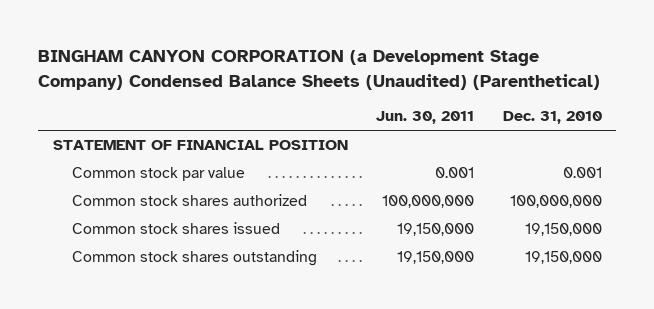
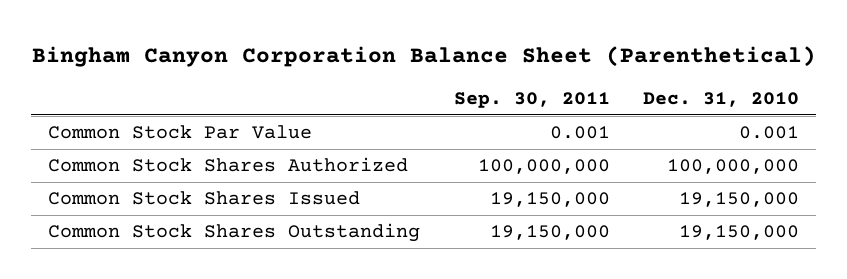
[38,50,601,90] BINGHAM CANYON CORPORATION (a Development Stage Company) Condensed Balance Sheets (Unaudited) (Parenthetical) -> [31,46,816,68] Bingham Canyon Corporation Balance Sheet (Parenthetical)
[376,111,475,125] Jun. 30, 2011 -> none
none -> [453,92,610,109] Sep. 30, 2011
[52,140,348,151] STATEMENT OF FINANCIAL POSITION -> none
[72,167,246,182] Common stock par value -> [48,125,313,140] Common Stock Par Value
[72,194,308,207] Common stock shares authorized -> [48,157,409,173] Common Stock Shares Authorized
[72,222,281,235] Common stock shares issued -> [48,191,361,206] Common Stock Shares Issued
[72,250,318,267] Common stock shares outstanding -> [48,223,421,243] Common Stock Shares Outstanding

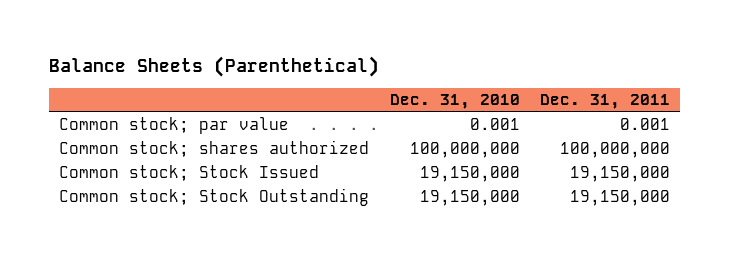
[31,46,816,68] Bingham Canyon Corporation Balance Sheet (Parenthetical) -> [48,56,379,78] Balance Sheets (Parenthetical)
[453,92,610,109] Sep. 30, 2011 -> none
none -> [540,94,671,110] Dec. 31, 2011
[48,125,313,140] Common Stock Par Value -> [58,117,289,135] Common stock; par value
[48,157,409,173] Common Stock Shares Authorized -> [58,140,369,158] Common stock; shares authorized
[48,191,361,206] Common Stock Shares Issued -> [58,165,319,182] Common stock; Stock Issued
[48,223,421,243] Common Stock Shares Outstanding -> [58,188,369,207] Common stock; Stock Outstanding

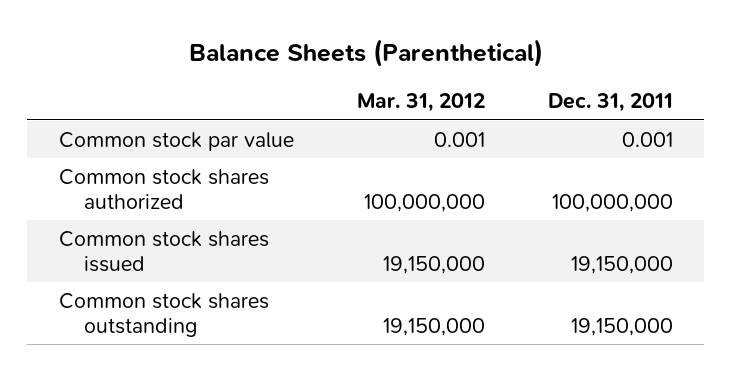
[389,94,520,110] Dec. 31, 2010 -> none
none -> [356,93,485,113] Mar. 31, 2012
[58,117,289,135] Common stock; par value -> [58,131,294,151] Common stock par value
[58,140,369,158] Common stock; shares authorized -> [58,168,269,210] Common stock shares authorized
[58,165,319,182] Common stock; Stock Issued -> [58,230,269,273] Common stock shares issued
[58,188,369,207] Common stock; Stock Outstanding -> [58,292,269,338] Common stock shares outstanding

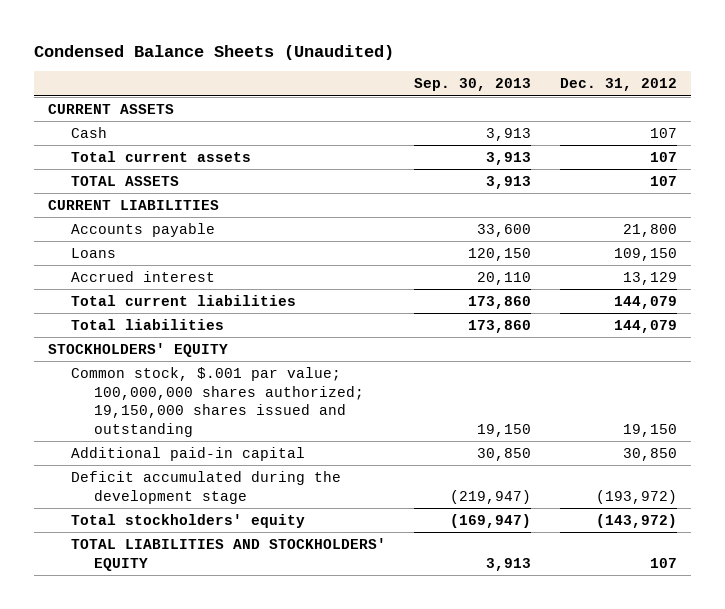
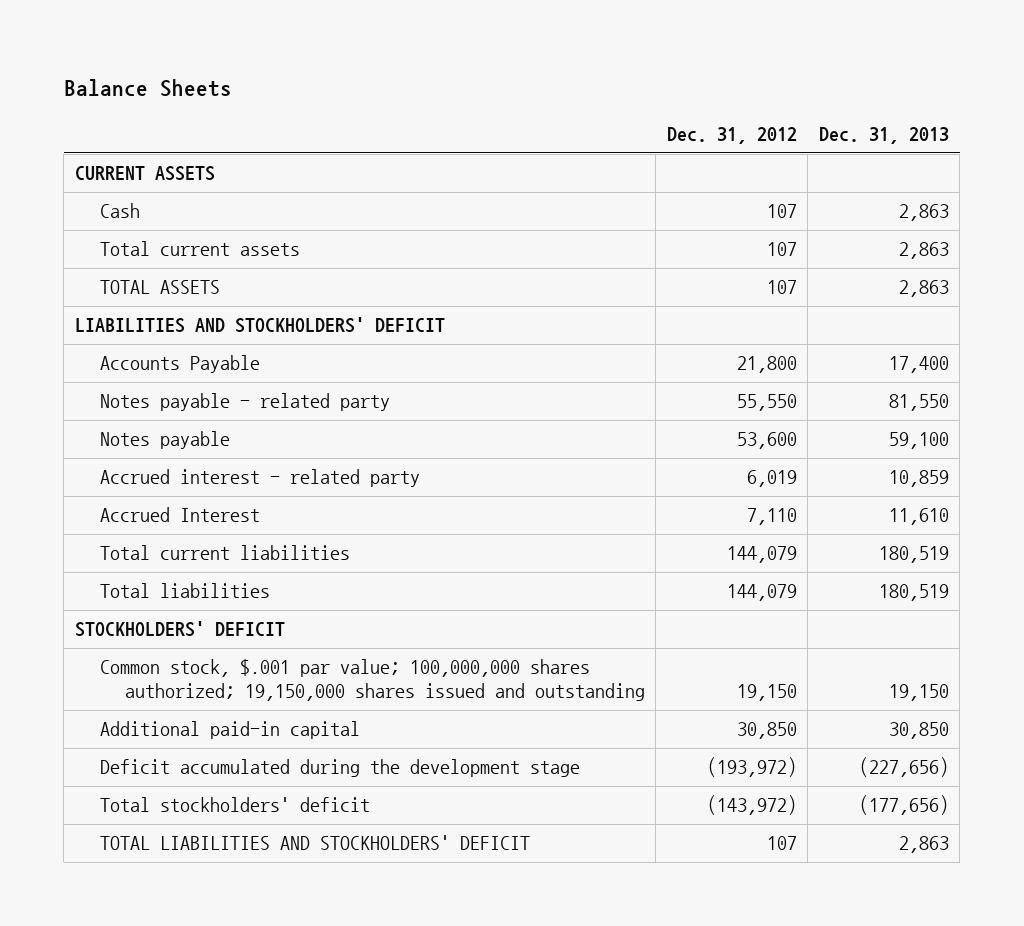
[33,44,394,60] Condensed Balance Sheets (Unaudited) -> [63,78,232,97] Balance Sheets
[414,78,532,92] Sep. 30, 2013 -> none
none -> [818,127,949,145] Dec. 31, 2013
[48,200,220,211] CURRENT LIABILITIES -> none
[70,248,116,259] Loans -> none
none -> [74,317,445,334] LIABILITIES AND STOCKHOLDERS' DEFICIT
[70,223,215,238] Accounts payable -> [99,355,260,374] Accounts Payable
none -> [99,393,390,412] Notes payable - related party
none -> [99,431,230,450] Notes payable
none -> [99,469,420,488] Accrued interest - related party
[70,271,215,283] Accrued interest -> [99,507,260,523] Accrued Interest
[622,272,677,286] 13,129 -> [746,508,797,526] 7,110
[48,343,229,358] STOCKHOLDERS' EQUITY -> [74,621,285,638] STOCKHOLDERS' DEFICIT
[70,514,305,529] Total stockholders' equity -> [99,797,370,813] Total stockholders' deficit
[70,538,386,571] TOTAL LIABILITIES AND STOCKHOLDERS' EQUITY -> [99,835,530,851] TOTAL LIABILITIES AND STOCKHOLDERS' DEFICIT

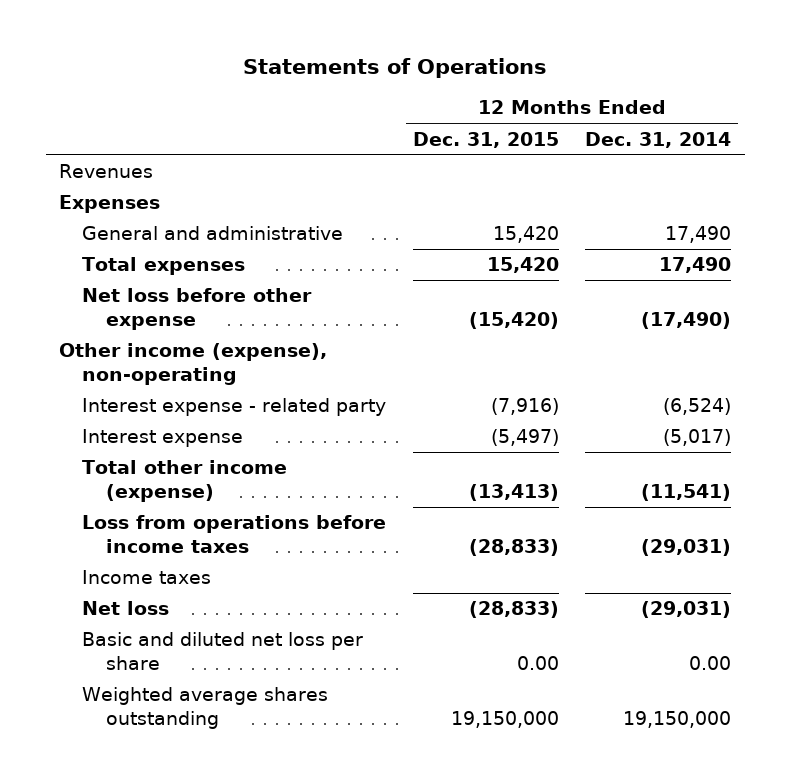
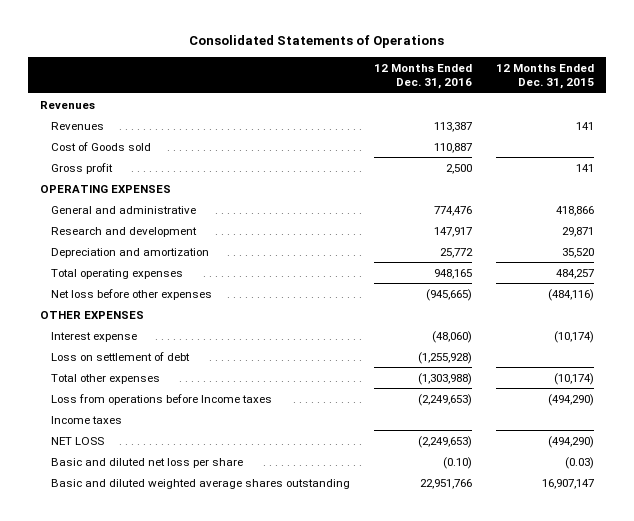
[243,57,548,78] Statements of Operations -> [188,35,444,49] Consolidated Statements of Operations
[585,131,732,148] Dec. 31, 2014 -> none
none -> [373,63,472,90] 12 Months Ended Dec. 31, 2016
[82,398,387,417] Interest expense - related party -> none
none -> [50,121,104,130] Revenues
none -> [50,141,151,151] Cost of Goods sold
none -> [50,162,113,174] Gross profit
[58,195,160,214] Expenses -> [39,184,171,193] OPERATING EXPENSES
[492,226,559,244] 15,420 -> [556,205,595,216] 418,866
none -> [50,226,197,237] Research and development
none -> [50,247,209,258] Depreciation and amortization
[82,257,246,276] Total expenses -> [50,268,183,279] Total operating expenses
[486,257,559,274] 15,420 -> [556,268,595,279] 484,257
[82,288,313,330] Net loss before other expense -> [50,288,212,300] Net loss before other expenses
[468,311,559,329] (15,420) -> [548,288,595,301] (484,116)
[58,343,327,385] Other income (expense), non-operating -> [39,310,144,319] OTHER EXPENSES
[490,429,559,447] (5,497) -> [554,330,595,343] (10,174)
none -> [50,351,190,361] Loss on settlement of debt
[82,460,288,502] Total other income (expense) -> [50,373,160,384] Total other expenses
[468,483,559,501] (13,413) -> [554,372,595,385] (10,174)
[82,515,387,553] Loss from operations before income taxes -> [50,393,272,405] Loss from operations before Income taxes
[468,538,559,556] (28,833) -> [548,393,595,406] (494,290)
[82,601,170,616] Net loss -> [50,436,104,445] NET LOSS
[468,601,559,619] (28,833) -> [548,435,595,448] (494,290)
[516,655,559,670] 0.00 -> [565,456,595,469] (0.03)
[82,687,329,729] Weighted average shares outstanding -> [50,478,350,489] Basic and diluted weighted average shares outstanding
[450,710,559,728] 19,150,000 -> [542,478,595,489] 16,907,147

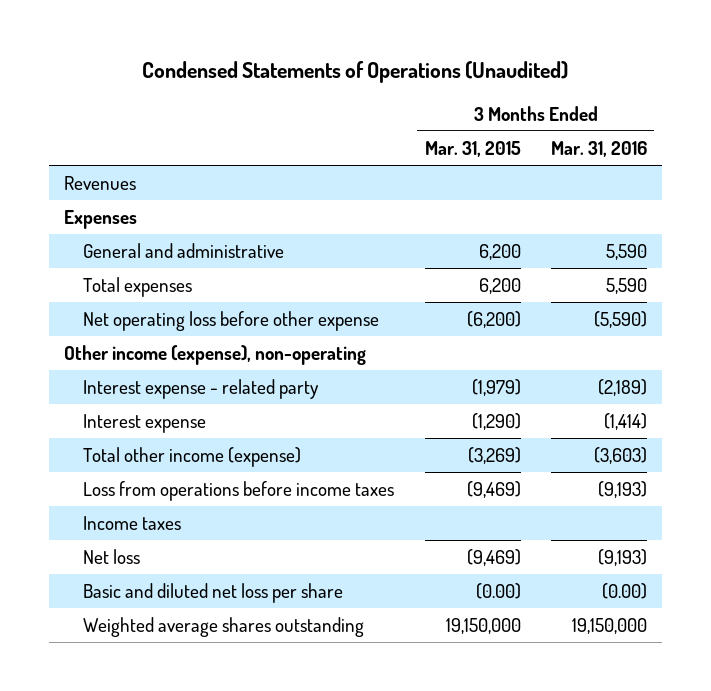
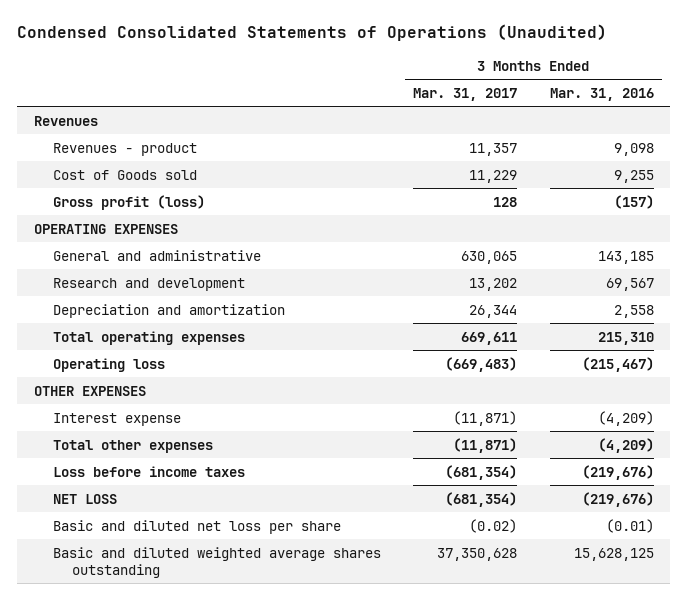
[142,60,569,83] Condensed Statements of Operations (Unaudited) -> [17,24,608,42] Condensed Consolidated Statements of Operations (Unaudited)
[424,140,521,157] Mar. 31, 2015 -> none
none -> [413,87,518,101] Mar. 31, 2017
[83,378,320,399] Interest expense - related party -> none
[83,515,182,530] Income taxes -> none
none -> [52,142,197,156] Revenues - product
none -> [52,169,197,180] Cost of Goods sold
none -> [52,194,205,210] Gross profit (loss)
[63,209,137,229] Expenses -> [33,223,178,234] OPERATING EXPENSES
[605,243,647,260] 5,590 -> [597,250,654,264] 143,185
none -> [52,277,245,291] Research and development
none -> [52,303,285,318] Depreciation and amortization
[83,276,193,297] Total expenses -> [52,330,245,345] Total operating expenses
[605,277,647,294] 5,590 -> [597,331,654,345] 215,310
[83,310,380,331] Net operating loss before other expense -> [52,357,165,372] Operating loss
[593,310,647,328] (5,590) -> [581,356,654,372] (215,467)
[63,344,366,365] Other income (expense), non-operating -> [33,385,146,396] OTHER EXPENSES
[603,412,647,430] (1,414) -> [597,410,654,426] (4,209)
[83,446,302,467] Total other income (expense) -> [52,439,213,453] Total other expenses
[593,446,647,464] (3,603) -> [597,437,654,453] (4,209)
[83,480,395,501] Loss from operations before income taxes -> [52,465,245,477] Loss before income taxes
[597,480,647,498] (9,193) -> [581,464,654,480] (219,676)
[83,548,141,564] Net loss -> [52,493,117,504] NET LOSS
[597,548,647,566] (9,193) -> [581,491,654,507] (219,676)
[601,582,647,599] (0.00) -> [605,518,654,533] (0.01)
[83,616,365,637] Weighted average shares outstanding -> [52,546,381,578] Basic and diluted weighted average shares outstanding
[571,617,647,634] 19,150,000 -> [573,547,654,561] 15,628,125

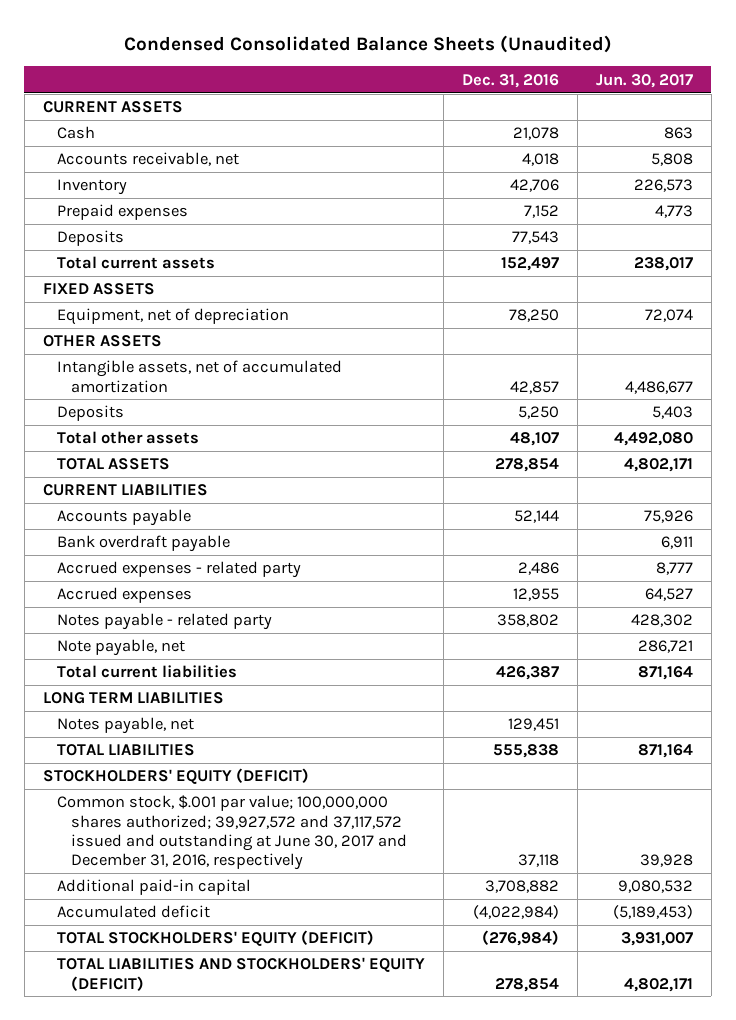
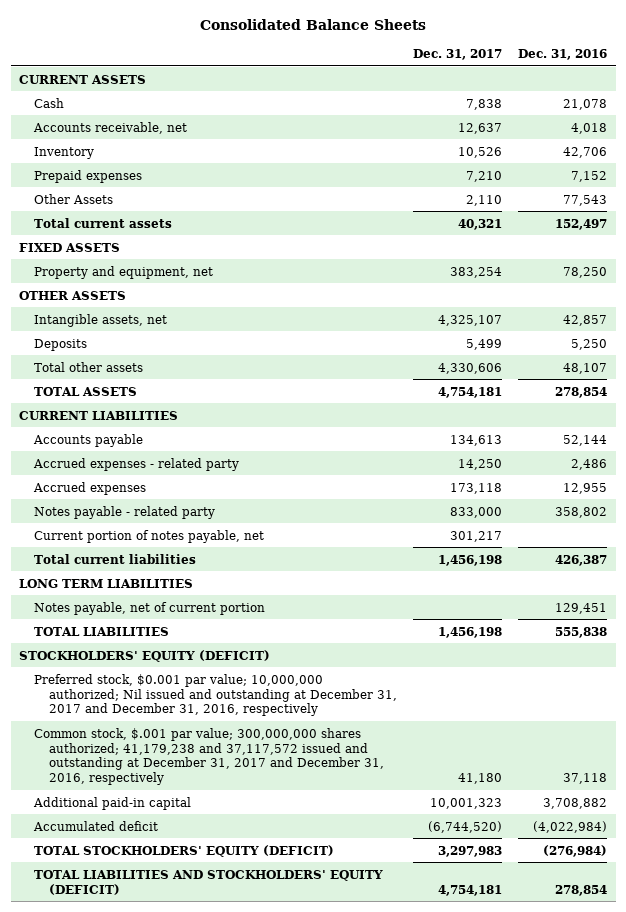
[123,35,612,54] Condensed Consolidated Balance Sheets (Unaudited) -> [200,18,427,30] Consolidated Balance Sheets
[595,73,693,88] Jun. 30, 2017 -> none
none -> [413,49,503,61] Dec. 31, 2017
[56,230,124,247] Deposits -> [33,193,113,204] Other Assets
[56,308,289,326] Equipment, net of depreciation -> [33,265,213,279] Property and equipment, net
[56,360,342,393] Intangible assets, net of accumulated amortization -> [33,313,167,327] Intangible assets, net
[56,535,230,553] Bank overdraft payable -> none
[56,639,185,657] Note payable, net -> [33,529,264,543] Current portion of notes payable, net
[56,717,194,735] Notes payable, net -> [33,601,265,615] Notes payable, net of current portion
none -> [33,673,397,717] Preferred stock, $0.001 par value; 10,000,000 authorized; Nil issued and outstanding at December 31, 2017 and December 31, 2016, respectively
[56,795,407,871] Common stock, $.001 par value; 100,000,000 shares authorized; 39,927,572 and 37,117,572 issued and outstanding at June 30, 2017 and December 31, 2016, respectively -> [33,727,384,786] Common stock, $.001 par value; 300,000,000 shares authorized; 41,179,238 and 37,117,572 issued and outstanding at December 31, 2017 and December 31, 2016, respectively

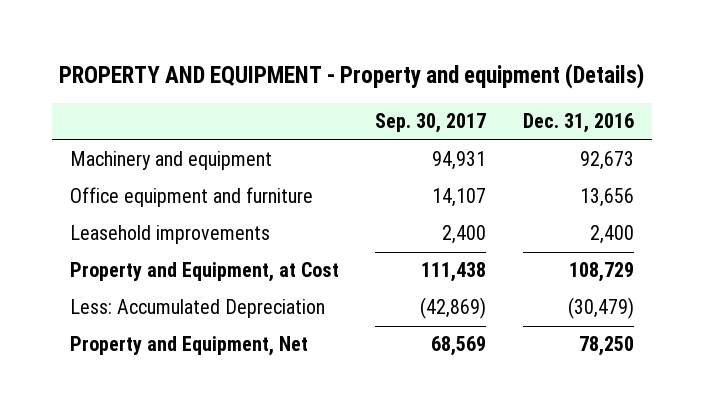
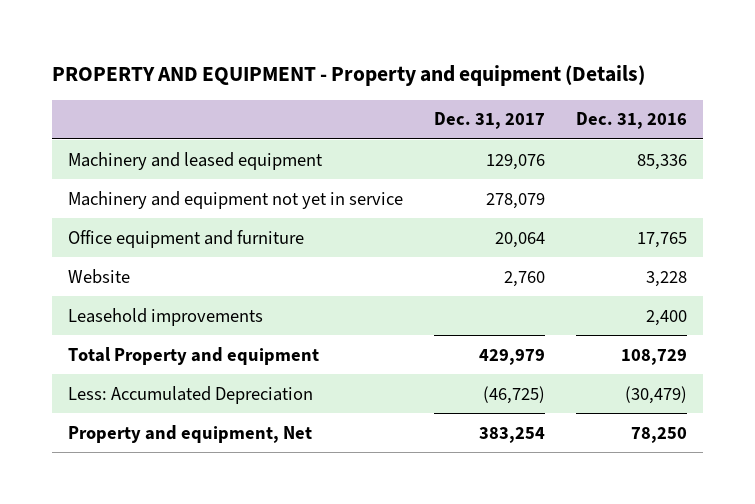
[375,113,487,134] Sep. 30, 2017 -> none
none -> [433,112,545,130] Dec. 31, 2017
[70,151,273,171] Machinery and equipment -> [67,151,323,170] Machinery and leased equipment
[579,151,634,171] 92,673 -> [637,153,688,170] 85,336
none -> [67,190,403,209] Machinery and equipment not yet in service
[579,188,634,208] 13,656 -> [637,231,688,248] 17,765
none -> [67,268,130,284] Website
[70,262,340,283] Property and Equipment, at Cost -> [67,346,319,365] Total Property and equipment
[70,336,309,357] Property and Equipment, Net -> [67,424,312,443] Property and equipment, Net

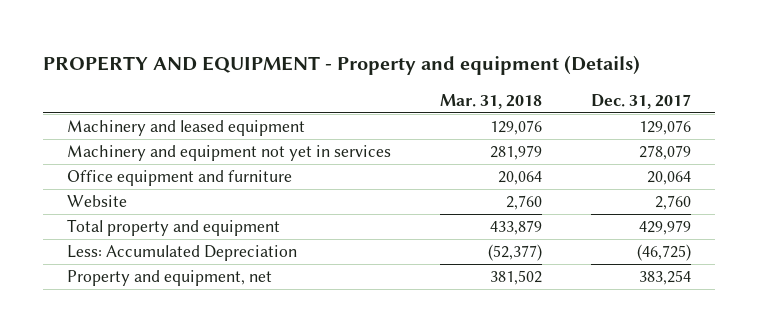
[576,112,688,130] Dec. 31, 2016 -> none
none -> [439,93,542,109] Mar. 31, 2018
[67,190,403,209] Machinery and equipment not yet in service -> [67,145,392,162] Machinery and equipment not yet in services
[67,307,263,326] Leasehold improvements -> none
[67,346,319,365] Total Property and equipment -> [67,219,281,237] Total property and equipment
[67,424,312,443] Property and equipment, Net -> [67,270,273,287] Property and equipment, net

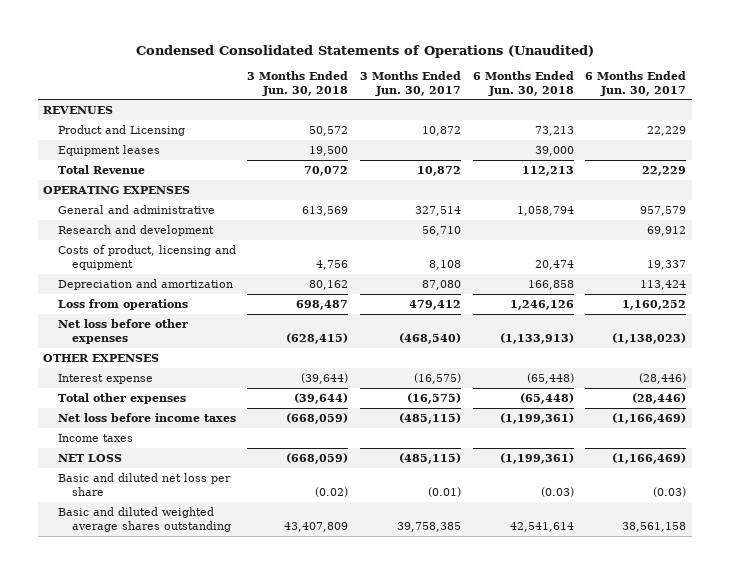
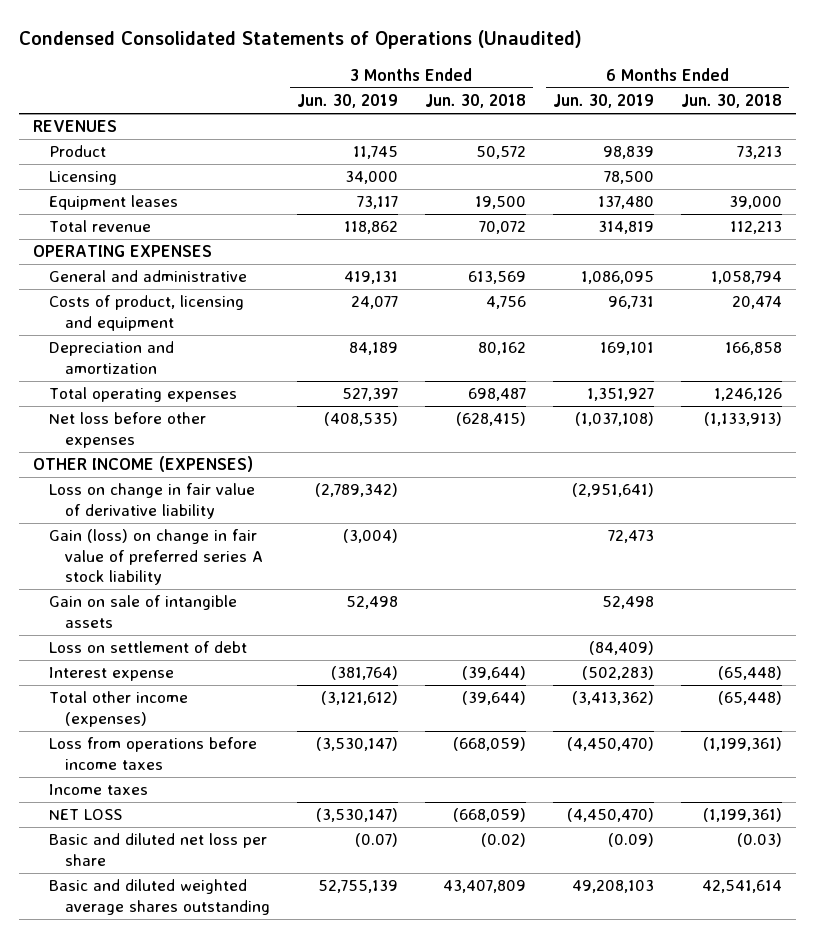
[359,70,461,96] 3 Months Ended Jun. 30, 2017 -> none
[585,70,687,96] 6 Months Ended Jun. 30, 2017 -> none
none -> [296,94,398,109] Jun. 30, 2019
none -> [553,94,655,109] Jun. 30, 2019
[57,125,185,137] Product and Licensing -> [48,145,106,158] Product
none -> [48,171,117,186] Licensing
[57,165,145,175] Total Revenue -> [48,220,151,233] Total revenue
[57,225,214,237] Research and development -> none
[57,299,188,311] Loss from operations -> [48,387,237,403] Total operating expenses
[43,354,160,363] OTHER EXPENSES -> [32,456,253,473] OTHER INCOME (EXPENSES)
none -> [48,483,255,519] Loss on change in fair value of derivative liability
none -> [48,529,263,586] Gain (loss) on change in fair value of preferred series A stock liability
none -> [48,595,237,628] Gain on sale of intangible assets
none -> [48,641,247,654] Loss on settlement of debt
[57,393,186,405] Total other expenses -> [48,691,188,727] Total other income (expenses)
[57,413,236,423] Net loss before income taxes -> [48,737,257,770] Loss from operations before income taxes

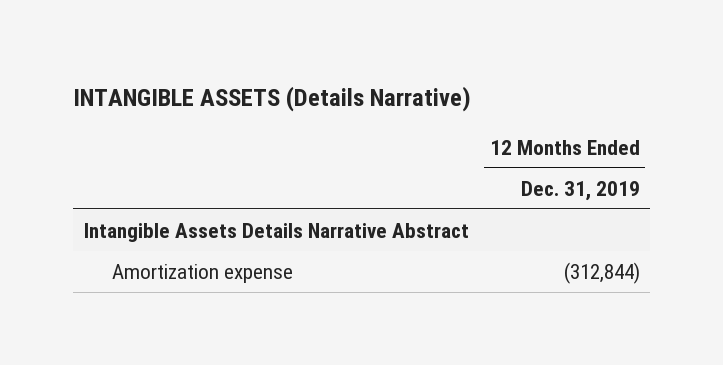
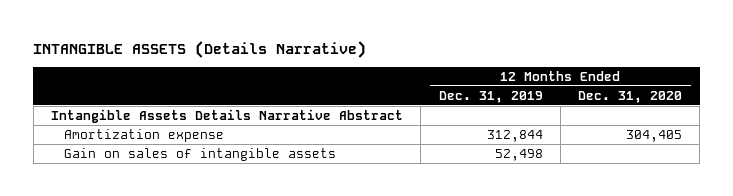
none -> [577,90,682,103] Dec. 31, 2020
[563,261,640,284] (312,844) -> [486,130,543,143] 312,844
none -> [63,148,336,162] Gain on sales of intangible assets

